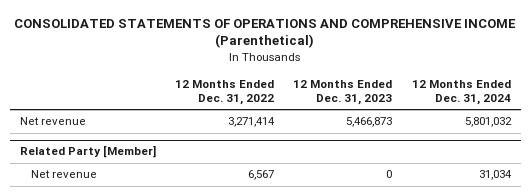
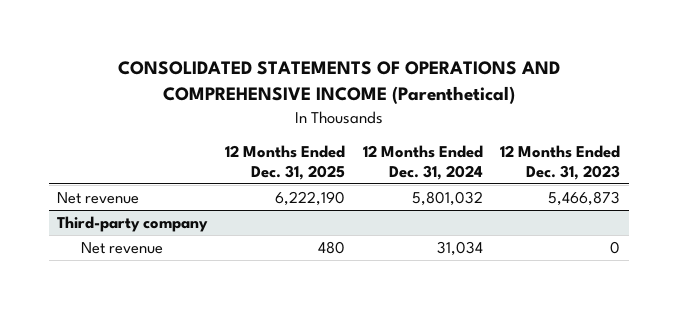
[174,79,274,106] 12 Months Ended Dec. 31, 2022 -> none
none -> [225,145,346,180] 12 Months Ended Dec. 31, 2025
[19,145,156,159] Related Party [Member] -> [57,215,209,232] Third-party company

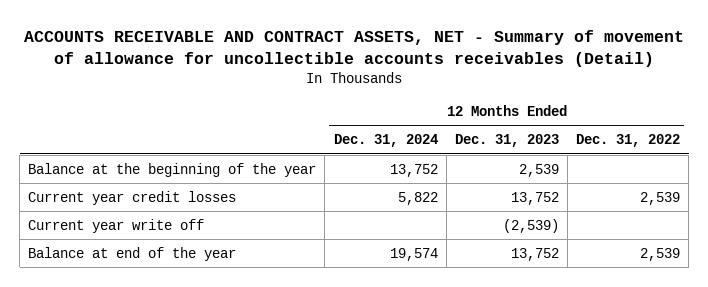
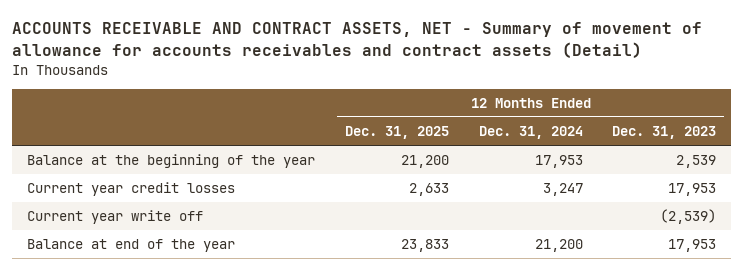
[24,29,685,67] ACCOUNTS RECEIVABLE AND CONTRACT ASSETS, NET - Summary of movement of allowance for uncollectible accounts receivables (Detail) -> [11,21,702,58] ACCOUNTS RECEIVABLE AND CONTRACT ASSETS, NET - Summary of movement of allowance for accounts receivables and contract assets (Detail)
[576,134,681,148] Dec. 31, 2022 -> none
none -> [344,126,449,140] Dec. 31, 2025
[389,163,438,177] 13,752 -> [534,155,583,169] 17,953
[397,191,438,205] 5,822 -> [542,183,583,197] 3,247
[510,191,559,205] 13,752 -> [668,183,717,197] 17,953
[389,247,438,261] 19,574 -> [534,239,583,253] 21,200
[510,247,559,261] 13,752 -> [668,239,717,253] 17,953

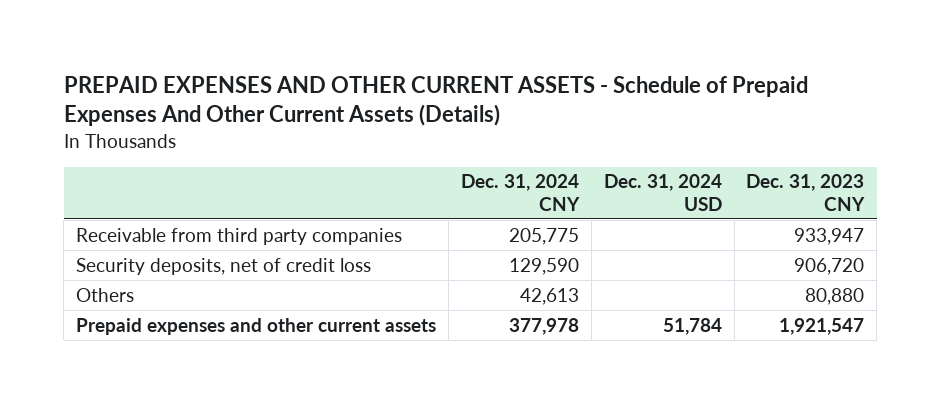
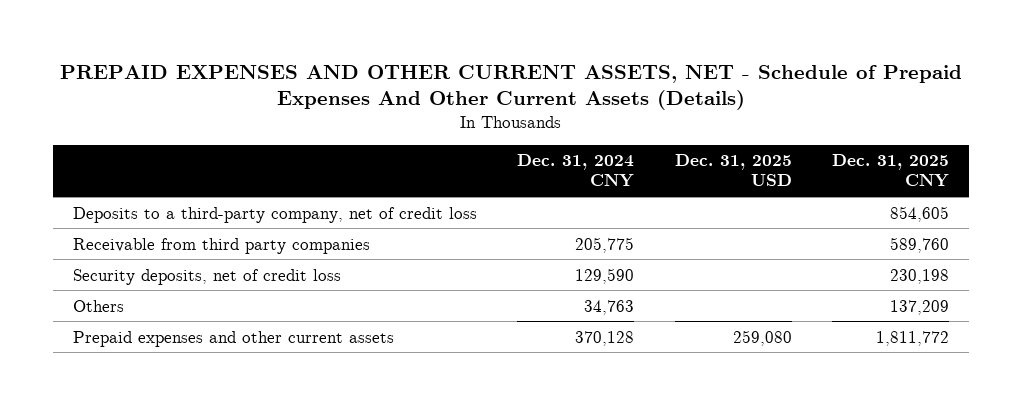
[63,76,808,127] PREPAID EXPENSES AND OTHER CURRENT ASSETS - Schedule of Prepaid Expenses And Other Current Assets (Details) -> [59,65,962,111] PREPAID EXPENSES AND OTHER CURRENT ASSETS, NET - Schedule of Prepaid Expenses And Other Current Assets (Details)
[603,174,722,211] Dec. 31, 2024 USD -> none
[746,174,866,211] Dec. 31, 2023 CNY -> none
none -> [674,154,792,187] Dec. 31, 2025 USD
none -> [831,154,949,188] Dec. 31, 2025 CNY
none -> [73,206,478,223] Deposits to a third-party company, net of credit loss
[520,287,580,305] 42,613 -> [584,299,635,315] 34,763
[509,317,580,335] 377,978 -> [575,330,635,346] 370,128

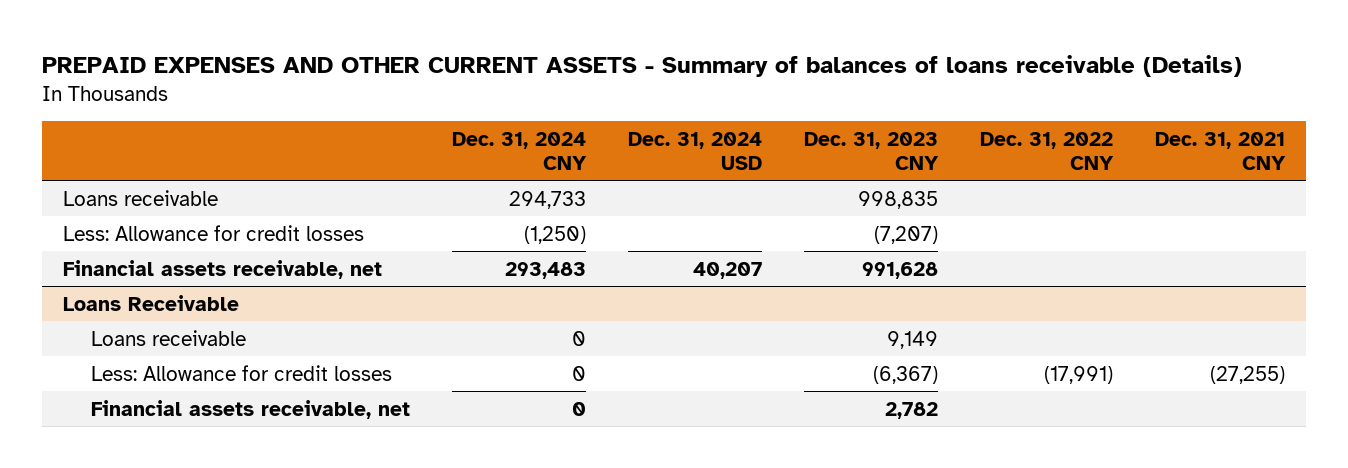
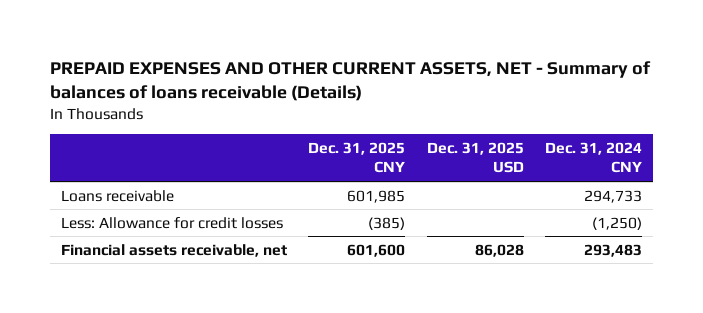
[41,55,1242,78] PREPAID EXPENSES AND OTHER CURRENT ASSETS - Summary of balances of loans receivable (Details) -> [49,60,651,101] PREPAID EXPENSES AND OTHER CURRENT ASSETS, NET - Summary of balances of loans receivable (Details)
[627,131,762,170] Dec. 31, 2024 USD -> none
[803,131,939,170] Dec. 31, 2023 CNY -> none
[980,131,1115,170] Dec. 31, 2022 CNY -> none
[1155,131,1287,170] Dec. 31, 2021 CNY -> none
none -> [308,141,406,174] Dec. 31, 2025 CNY
none -> [426,141,524,174] Dec. 31, 2025 USD
[62,294,239,311] Loans Receivable -> none
[90,329,246,346] Loans receivable -> none
[90,364,392,381] Less: Allowance for credit losses -> none
[90,399,410,419] Financial assets receivable, net -> none

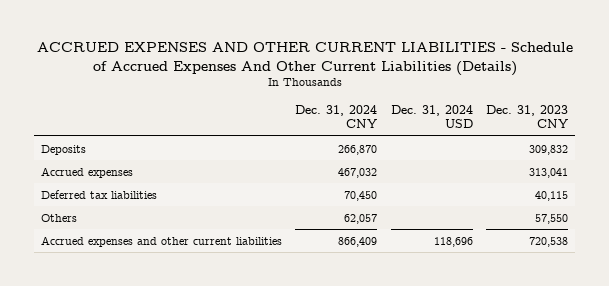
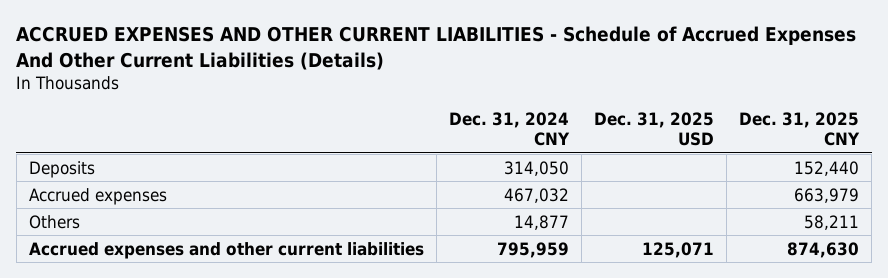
[390,104,473,128] Dec. 31, 2024 USD -> none
[486,104,569,128] Dec. 31, 2023 CNY -> none
none -> [593,111,714,147] Dec. 31, 2025 USD
none -> [739,111,861,147] Dec. 31, 2025 CNY
[338,144,378,155] 266,870 -> [503,160,569,176] 314,050
[40,189,157,199] Deferred tax liabilities -> none
[344,213,378,224] 62,057 -> [513,214,569,230] 14,877
[338,236,378,247] 866,409 -> [496,241,569,258] 795,959

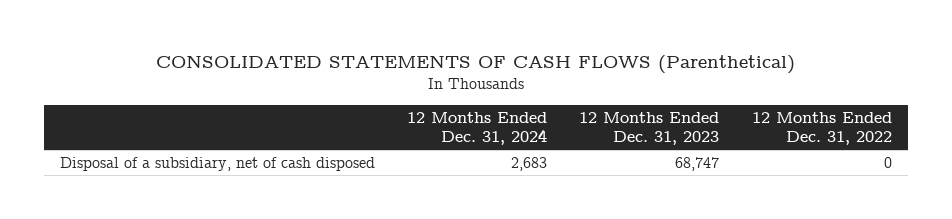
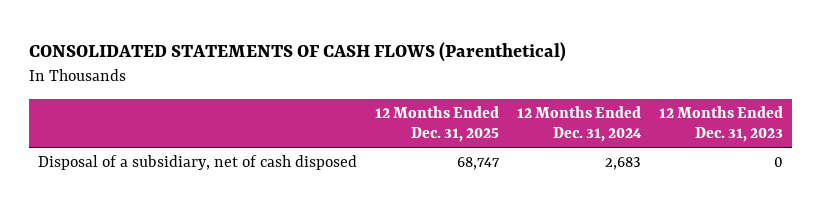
[751,111,892,146] 12 Months Ended Dec. 31, 2022 -> none
none -> [375,105,500,143] 12 Months Ended Dec. 31, 2025
[675,156,720,171] 68,747 -> [773,157,783,168] 0

